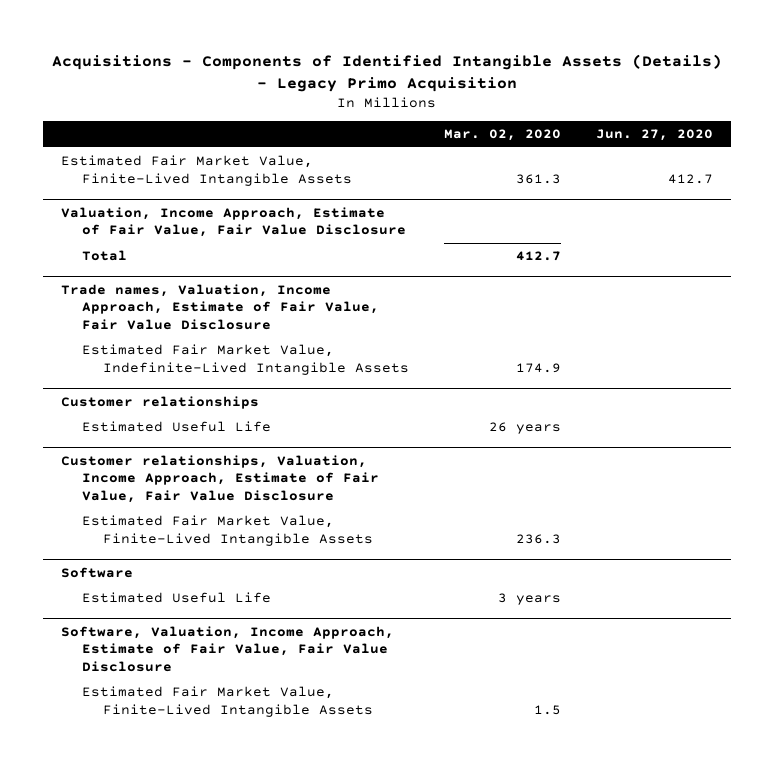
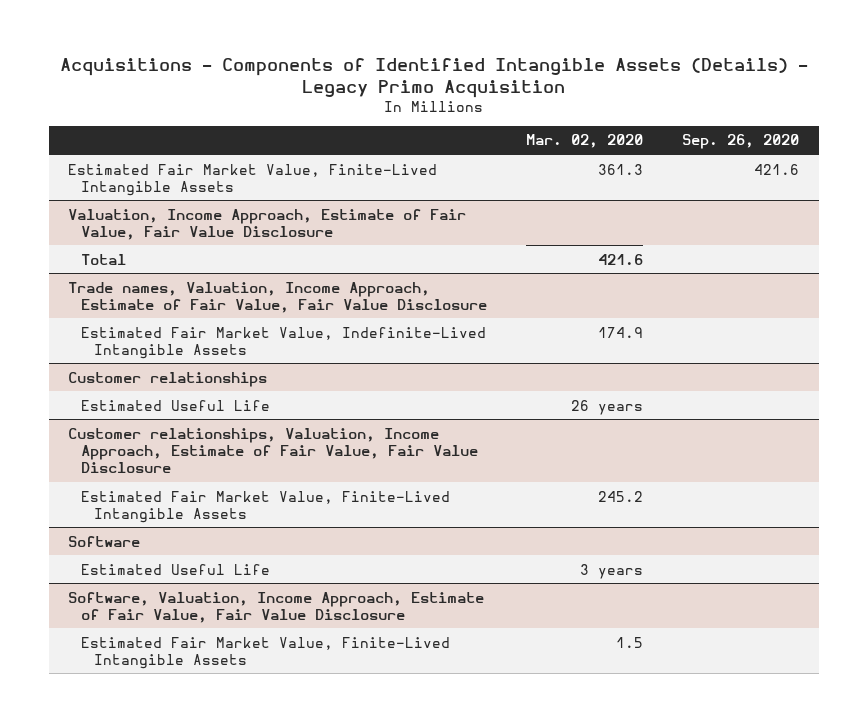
[596,129,714,142] Jun. 27, 2020 -> none
none -> [682,134,800,150] Sep. 26, 2020
[516,250,562,261] 412.7 -> [598,253,644,265] 421.6
[516,533,562,544] 236.3 -> [598,490,644,502] 245.2

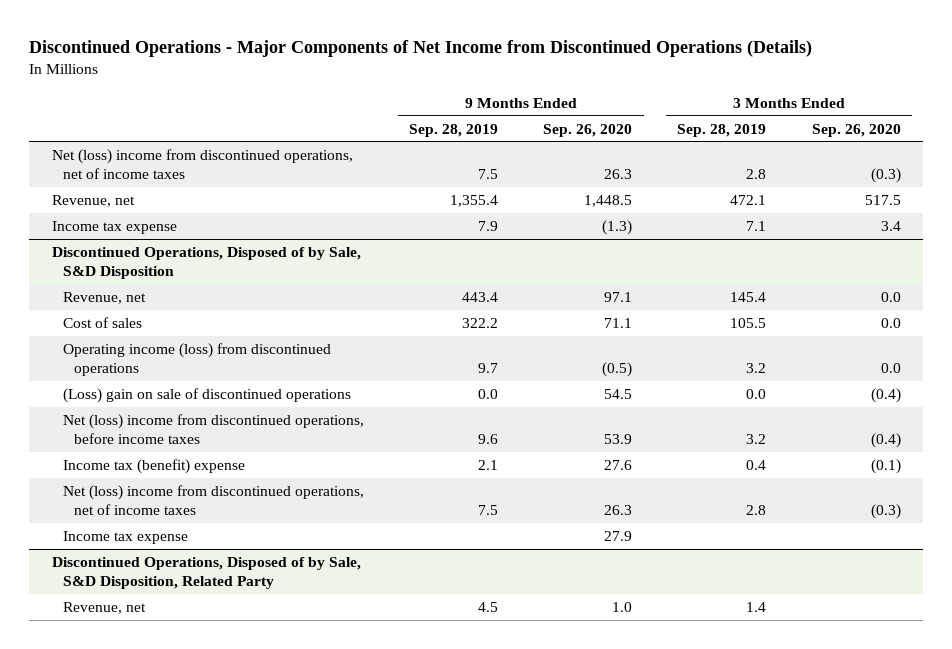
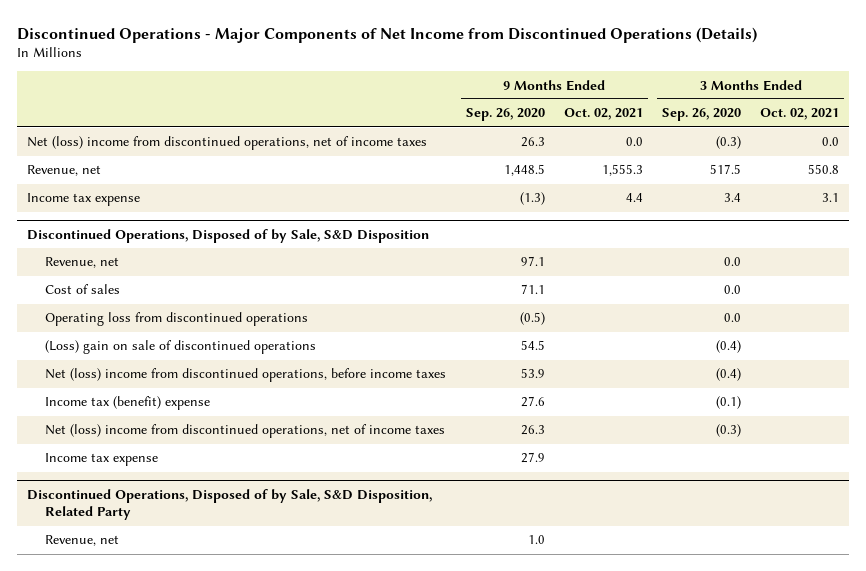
[409,123,499,137] Sep. 28, 2019 -> none
[677,123,767,137] Sep. 28, 2019 -> none
none -> [563,108,643,121] Oct. 02, 2021
none -> [760,108,840,121] Oct. 02, 2021
[63,342,332,377] Operating income (loss) from discontinued operations -> [45,312,309,327] Operating loss from discontinued operations

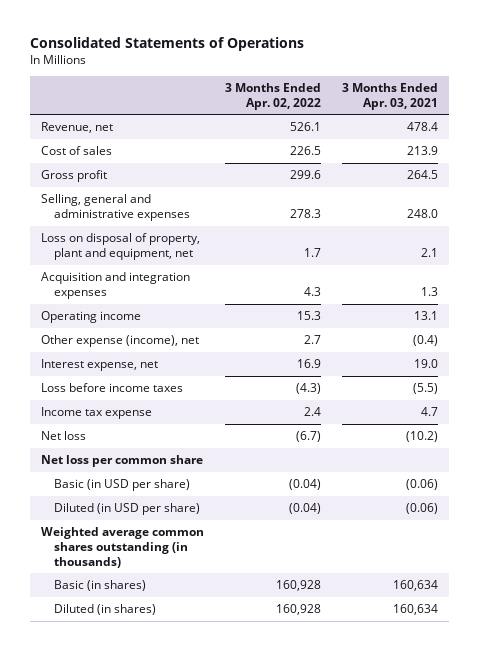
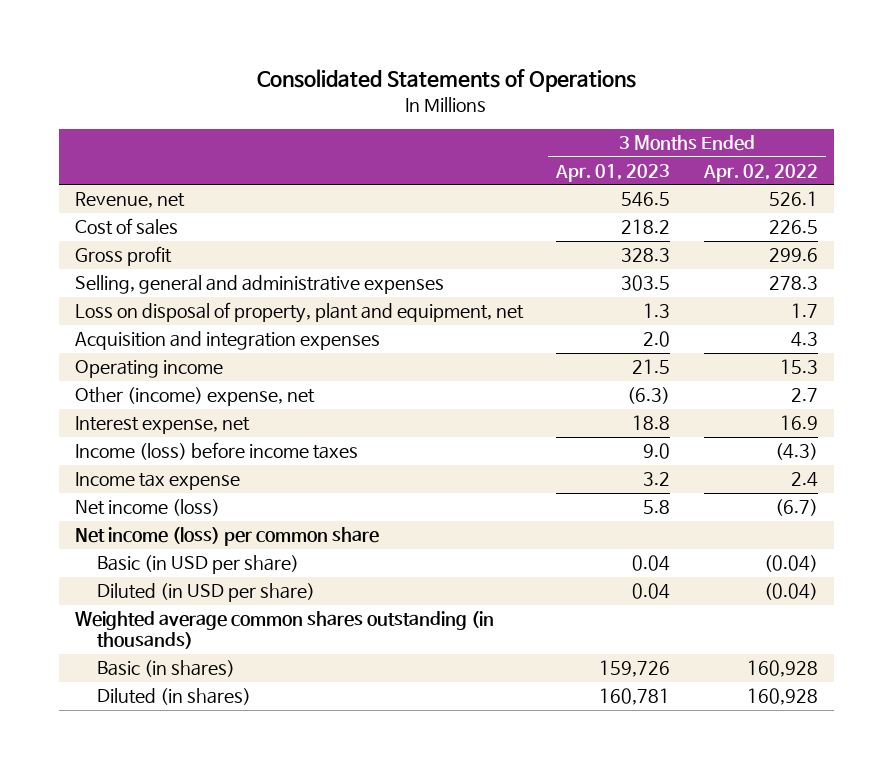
[342,82,439,110] 3 Months Ended Apr. 03, 2021 -> none
none -> [555,163,671,182] Apr. 01, 2023
[40,335,199,348] Other expense (income), net -> [75,387,316,407] Other (income) expense, net
[40,383,183,393] Loss before income taxes -> [75,442,359,461] Income (loss) before income taxes
[40,431,86,441] Net loss -> [75,499,221,517] Net income (loss)
[40,455,203,468] Net loss per common share -> [75,527,380,547] Net income (loss) per common share

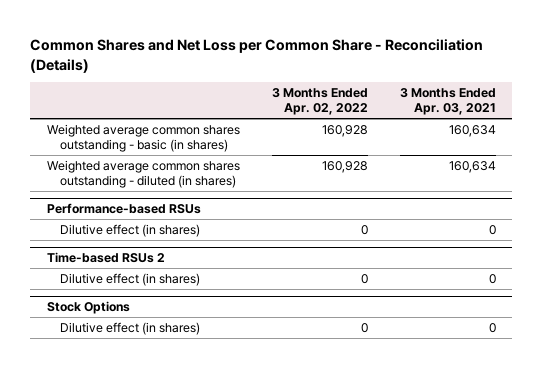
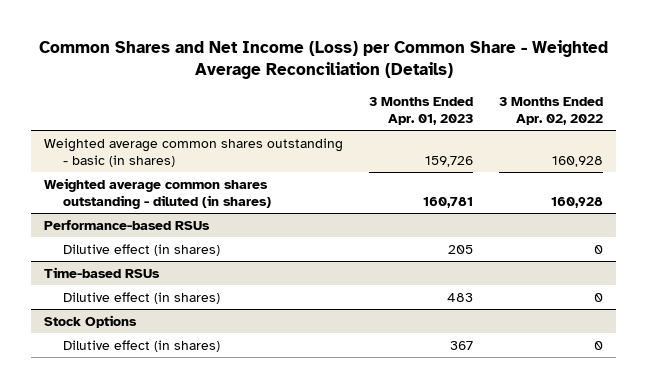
[30,38,484,73] Common Shares and Net Loss per Common Share - Reconciliation (Details) -> [38,40,608,80] Common Shares and Net Income (Loss) per Common Share - Weighted Average Reconciliation (Details)
[400,88,497,116] 3 Months Ended Apr. 03, 2021 -> none
none -> [369,97,474,126] 3 Months Ended Apr. 01, 2023
[46,252,165,264] Time-based RSUs 2 -> [44,266,161,278] Time-based RSUs

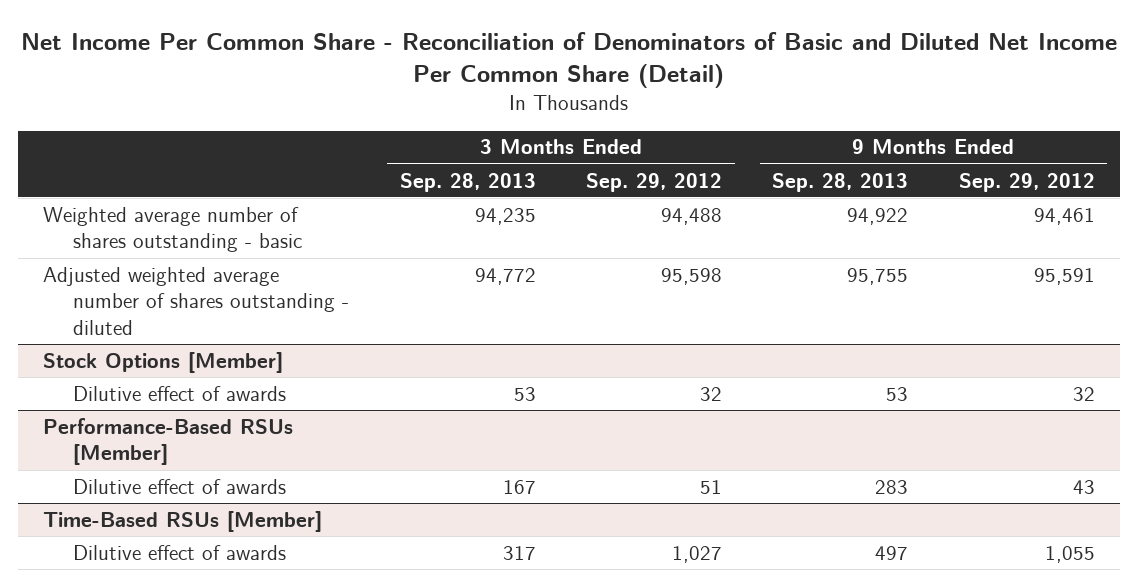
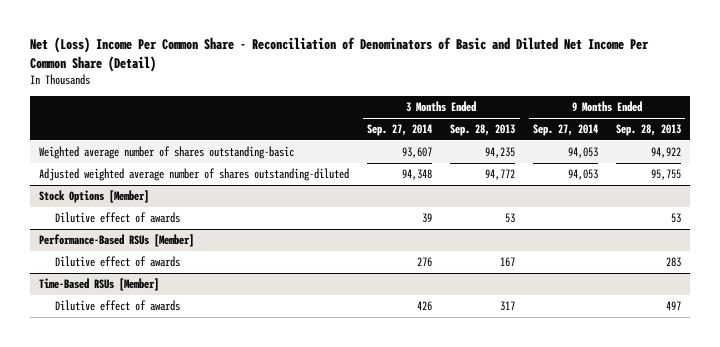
[20,31,1117,89] Net Income Per Common Share - Reconciliation of Denominators of Basic and Diluted Net Income Per Common Share (Detail) -> [30,37,650,72] Net (Loss) Income Per Common Share - Reconciliation of Denominators of Basic and Diluted Net Income Per Common Share (Detail)
[585,172,722,192] Sep. 29, 2012 -> none
[958,172,1095,192] Sep. 29, 2012 -> none
none -> [367,124,433,137] Sep. 27, 2014
none -> [532,124,598,137] Sep. 27, 2014
[43,206,303,253] Weighted average number of shares outstanding - basic -> [39,146,295,160] Weighted average number of shares outstanding-basic
[43,266,350,335] Adjusted weighted average number of shares outstanding - diluted -> [39,168,350,182] Adjusted weighted average number of shares outstanding-diluted

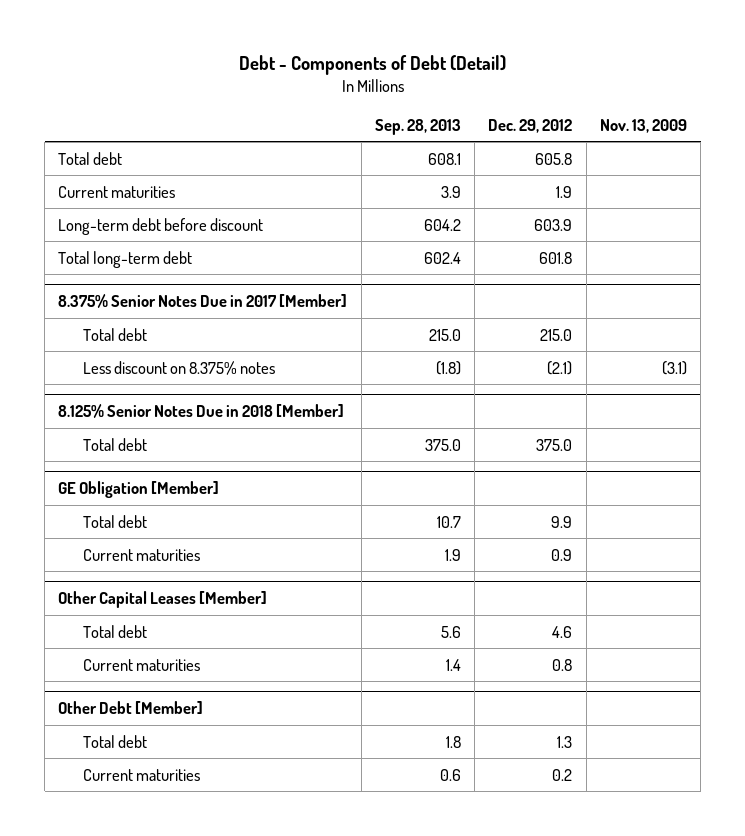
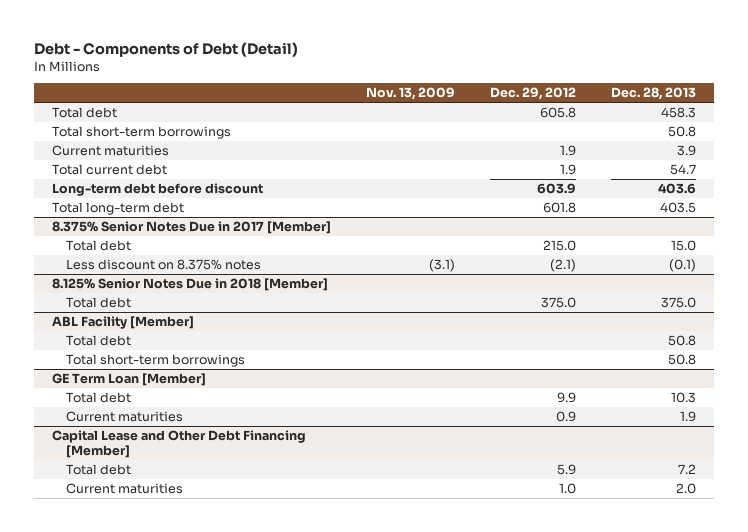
[374,118,461,135] Sep. 28, 2013 -> none
none -> [611,87,697,101] Dec. 28, 2013
none -> [51,125,231,139] Total short-term borrowings
none -> [51,163,167,175] Total current debt
[58,481,220,499] GE Obligation [Member] -> none
none -> [51,315,194,329] ABL Facility [Member]
none -> [65,334,131,346] Total debt
none -> [65,353,245,367] Total short-term borrowings
none -> [51,372,206,386] GE Term Loan [Member]
[58,591,268,609] Other Capital Leases [Member] -> none
[58,701,204,715] Other Debt [Member] -> none
[82,734,147,748] Total debt -> none
[82,768,200,781] Current maturities -> none
none -> [51,429,306,459] Capital Lease and Other Debt Financing [Member]
[552,625,573,638] 4.6 -> [557,463,577,475] 5.9
[552,658,573,671] 0.8 -> [559,482,577,494] 1.0

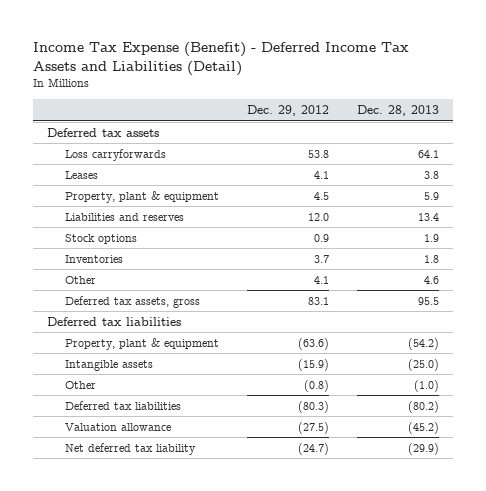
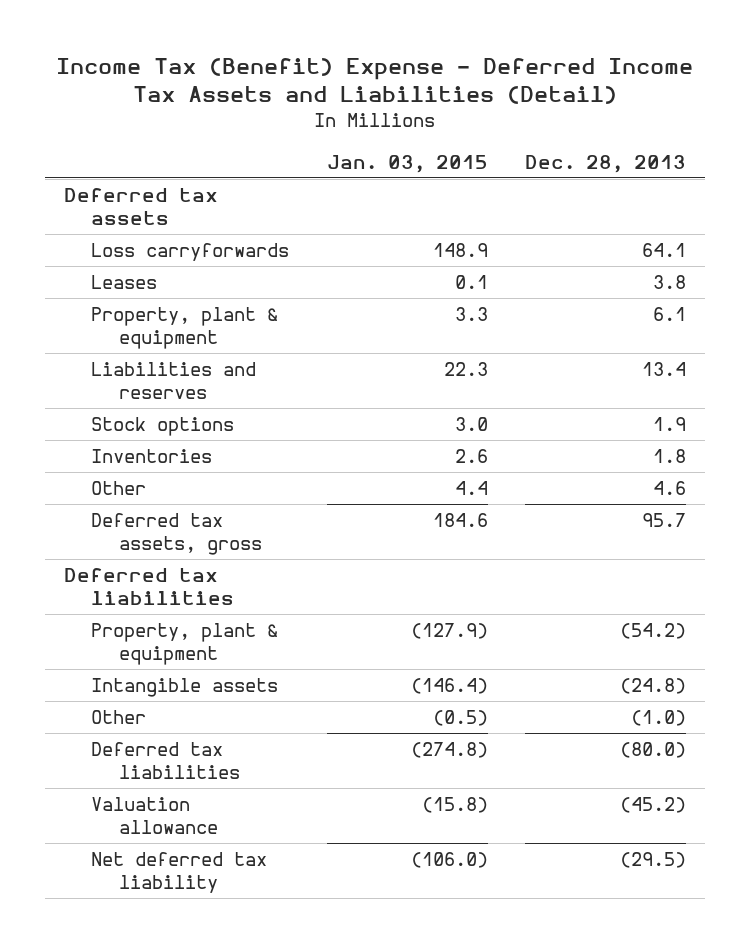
[33,42,410,76] Income Tax Expense (Benefit) - Deferred Income Tax Assets and Liabilities (Detail) -> [56,57,694,105] Income Tax (Benefit) Expense - Deferred Income Tax Assets and Liabilities (Detail)
[246,105,329,117] Dec. 29, 2012 -> none
none -> [326,154,488,173] Jan. 03, 2015
[424,191,440,200] 5.9 -> [653,307,687,322] 6.1
[418,296,440,305] 95.5 -> [642,513,687,528] 95.7
[408,358,440,371] (25.0) -> [620,678,687,695] (24.8)
[408,400,440,413] (80.2) -> [620,742,687,759] (80.0)
[408,442,440,455] (29.9) -> [620,852,687,869] (29.5)

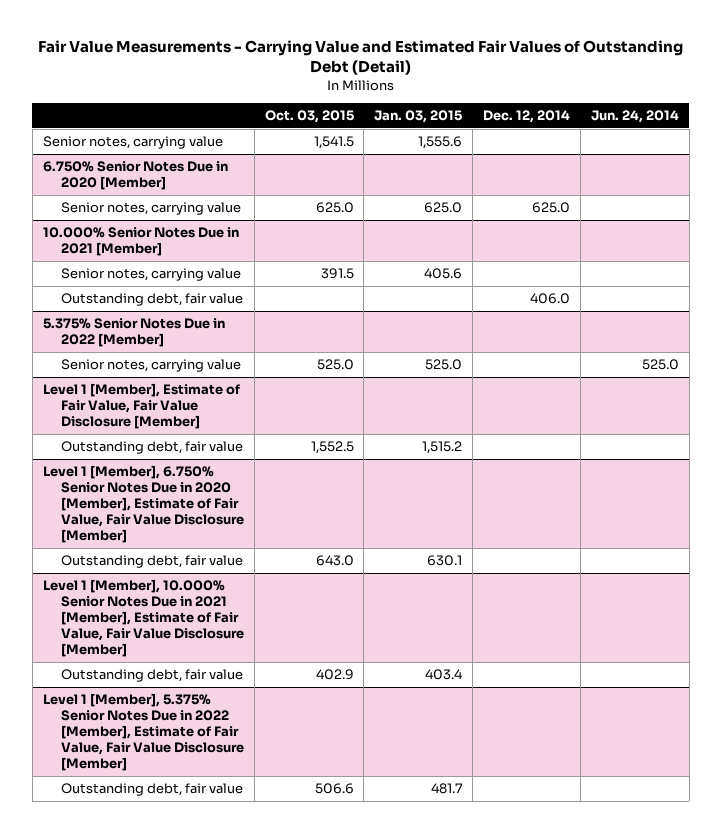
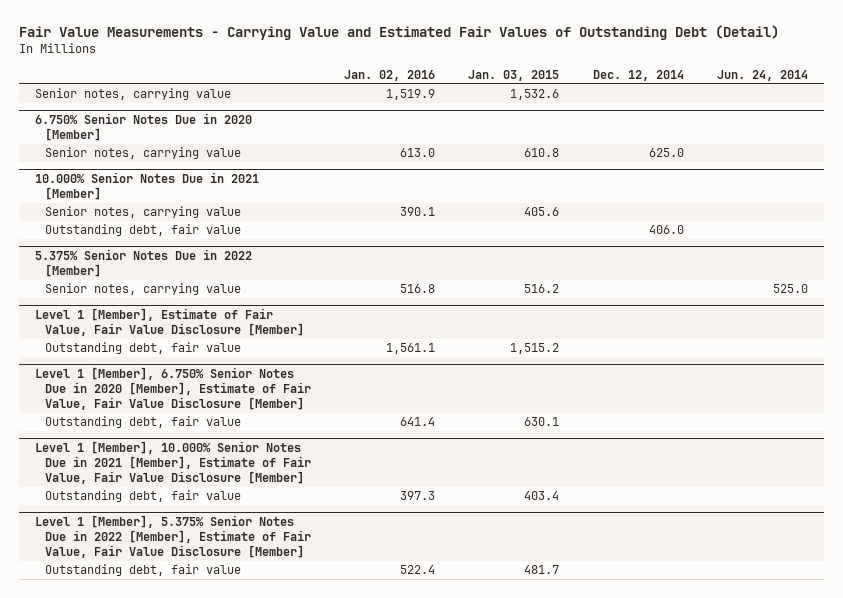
[264,109,354,123] Oct. 03, 2015 -> none
none -> [344,69,436,81] Jan. 02, 2016
[418,136,463,150] 1,555.6 -> [510,89,560,101] 1,532.6
[424,202,463,214] 625.0 -> [524,148,560,158] 610.8
[425,359,463,371] 525.0 -> [524,284,560,294] 516.2

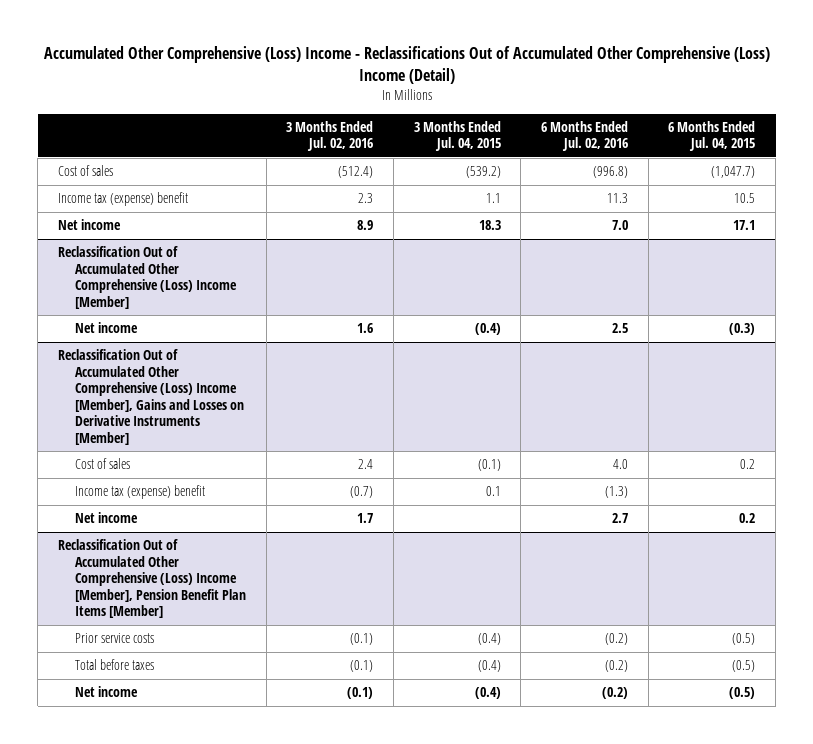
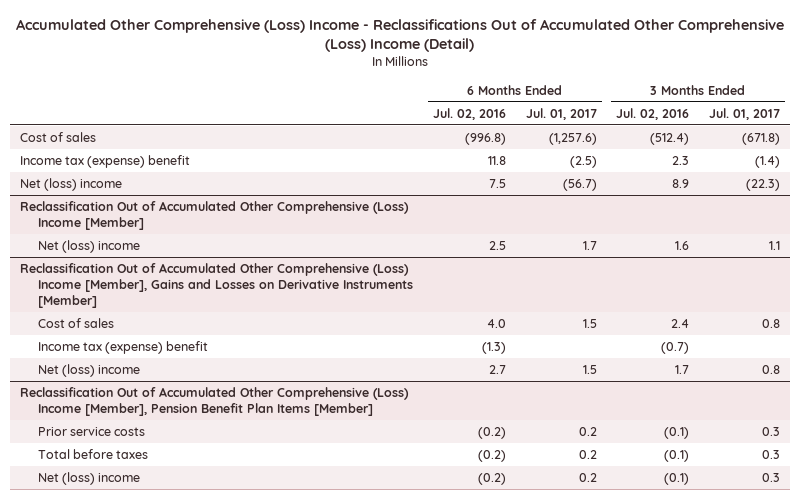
[413,120,501,152] 3 Months Ended Jul. 04, 2015 -> none
[668,120,756,152] 6 Months Ended Jul. 04, 2015 -> none
none -> [525,107,597,120] Jul. 01, 2017
none -> [709,107,781,120] Jul. 01, 2017
[607,193,629,204] 11.3 -> [487,155,506,165] 11.8
[57,219,121,231] Net income -> [19,177,122,191] Net (loss) income
[612,220,629,231] 7.0 -> [488,178,506,188] 7.5
[74,322,138,334] Net income -> [38,239,141,253] Net (loss) income
[74,512,138,524] Net income -> [38,363,141,377] Net (loss) income
[74,686,138,698] Net income -> [38,471,141,485] Net (loss) income

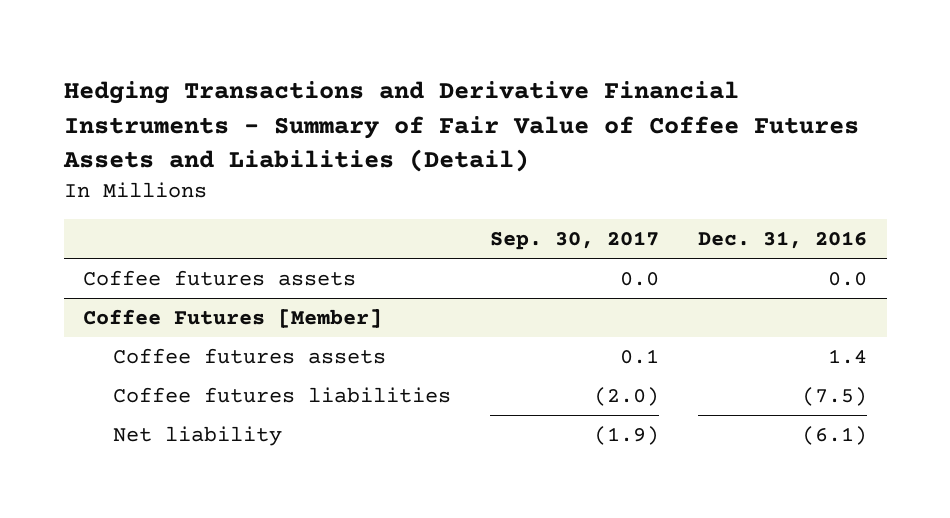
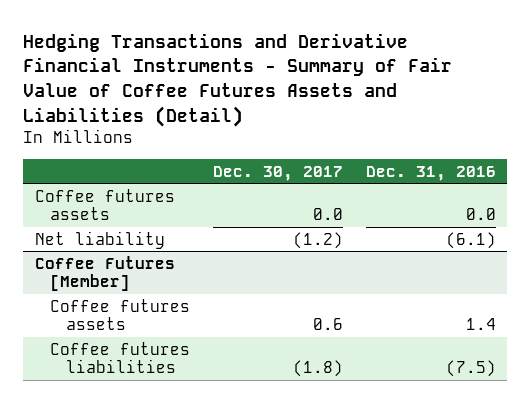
[489,231,659,251] Sep. 30, 2017 -> none
none -> [212,165,343,181] Dec. 30, 2017
none -> [34,230,165,249] Net liability
[112,426,282,447] Net liability -> none

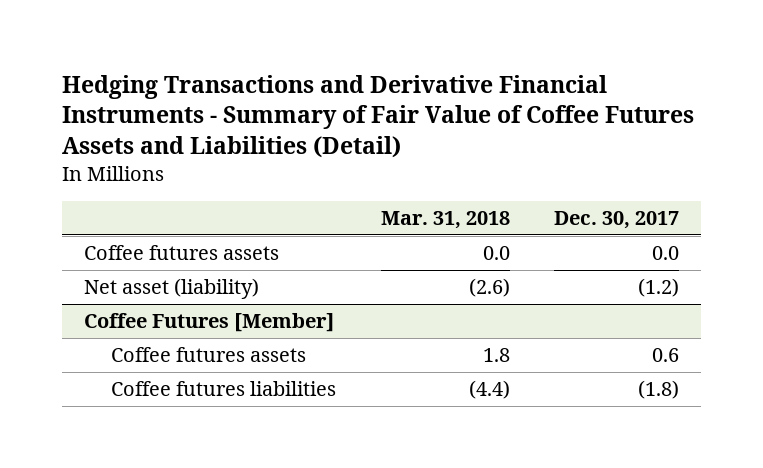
[365,165,496,181] Dec. 31, 2016 -> none
none -> [380,210,510,229] Mar. 31, 2018
[34,230,165,249] Net liability -> [84,278,260,300] Net asset (liability)

